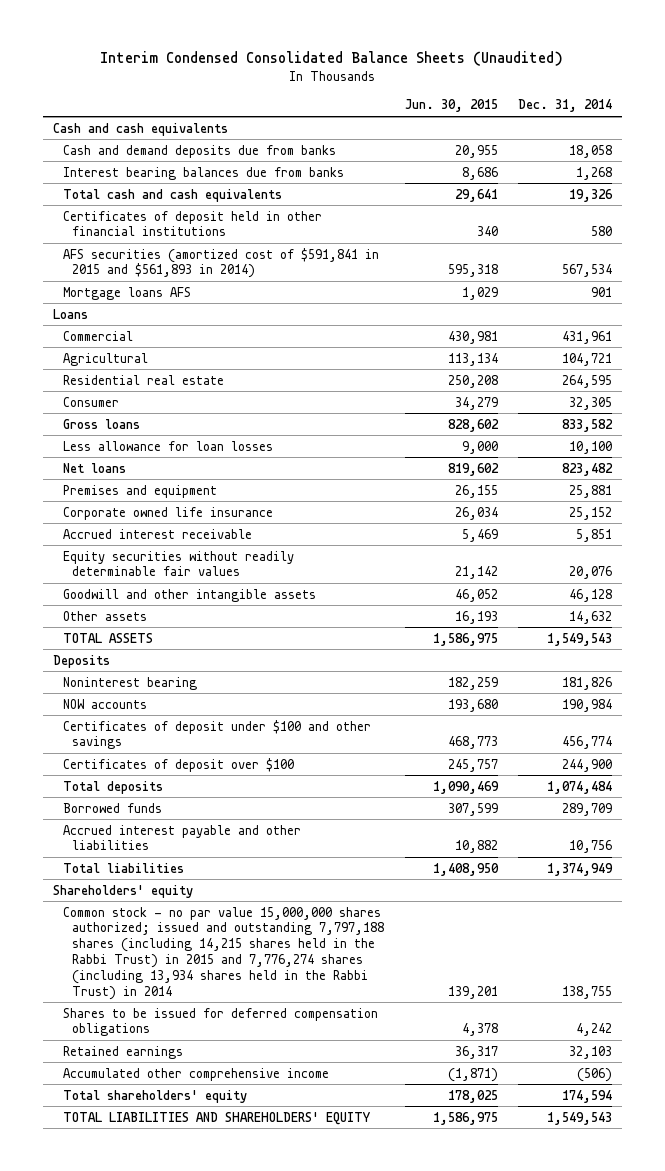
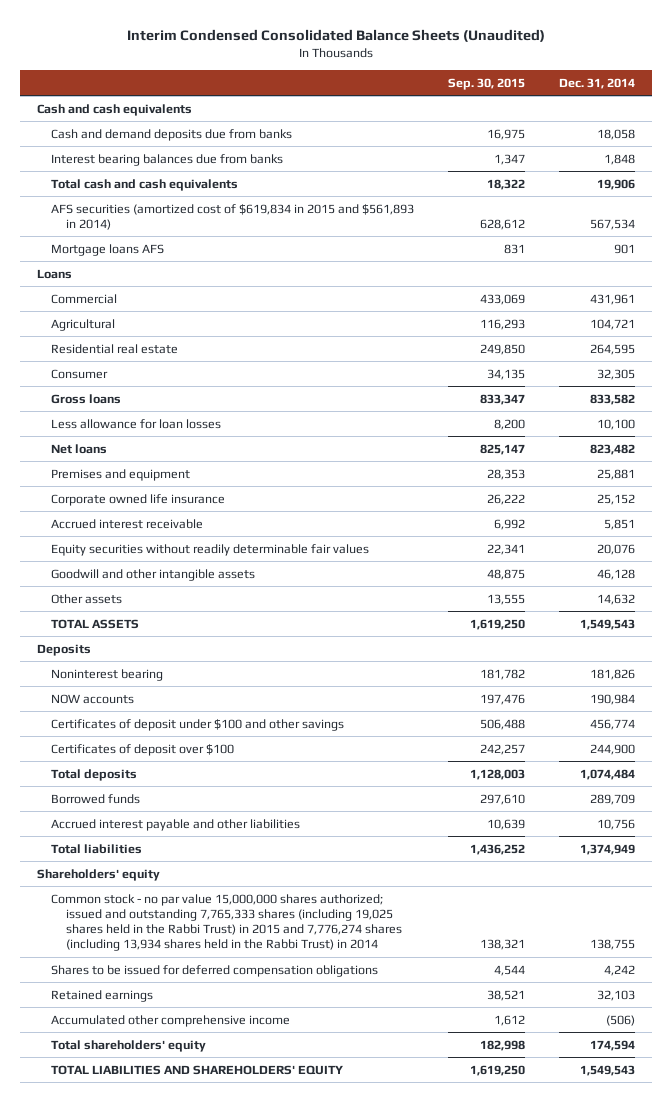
[404,99,498,113] Jun. 30, 2015 -> none
none -> [448,77,526,90] Sep. 30, 2015
[62,210,322,237] Certificates of deposit held in other financial institutions -> none
[575,166,612,180] 1,268 -> [603,153,635,165] 1,848
[568,188,613,202] 19,326 -> [596,178,635,190] 19,906
[62,247,379,279] AFS securities (amortized cost of $591,841 in 2015 and $561,893 in 2014) -> [51,203,415,230] AFS securities (amortized cost of $619,834 in 2015 and $561,893 in 2014)
[62,906,385,1000] Common stock - no par value 15,000,000 shares authorized; issued and outstanding 7,797,188 shares (including 14,215 shares held in the Rabbi Trust) in 2015 and 7,776,274 shares (including 13,934 shares held in the Rabbi Trust) in 2014 -> [51,893,402,952] Common stock - no par value 15,000,000 shares authorized; issued and outstanding 7,765,333 shares (including 19,025 shares held in the Rabbi Trust) in 2015 and 7,776,274 shares (including 13,934 shares held in the Rabbi Trust) in 2014

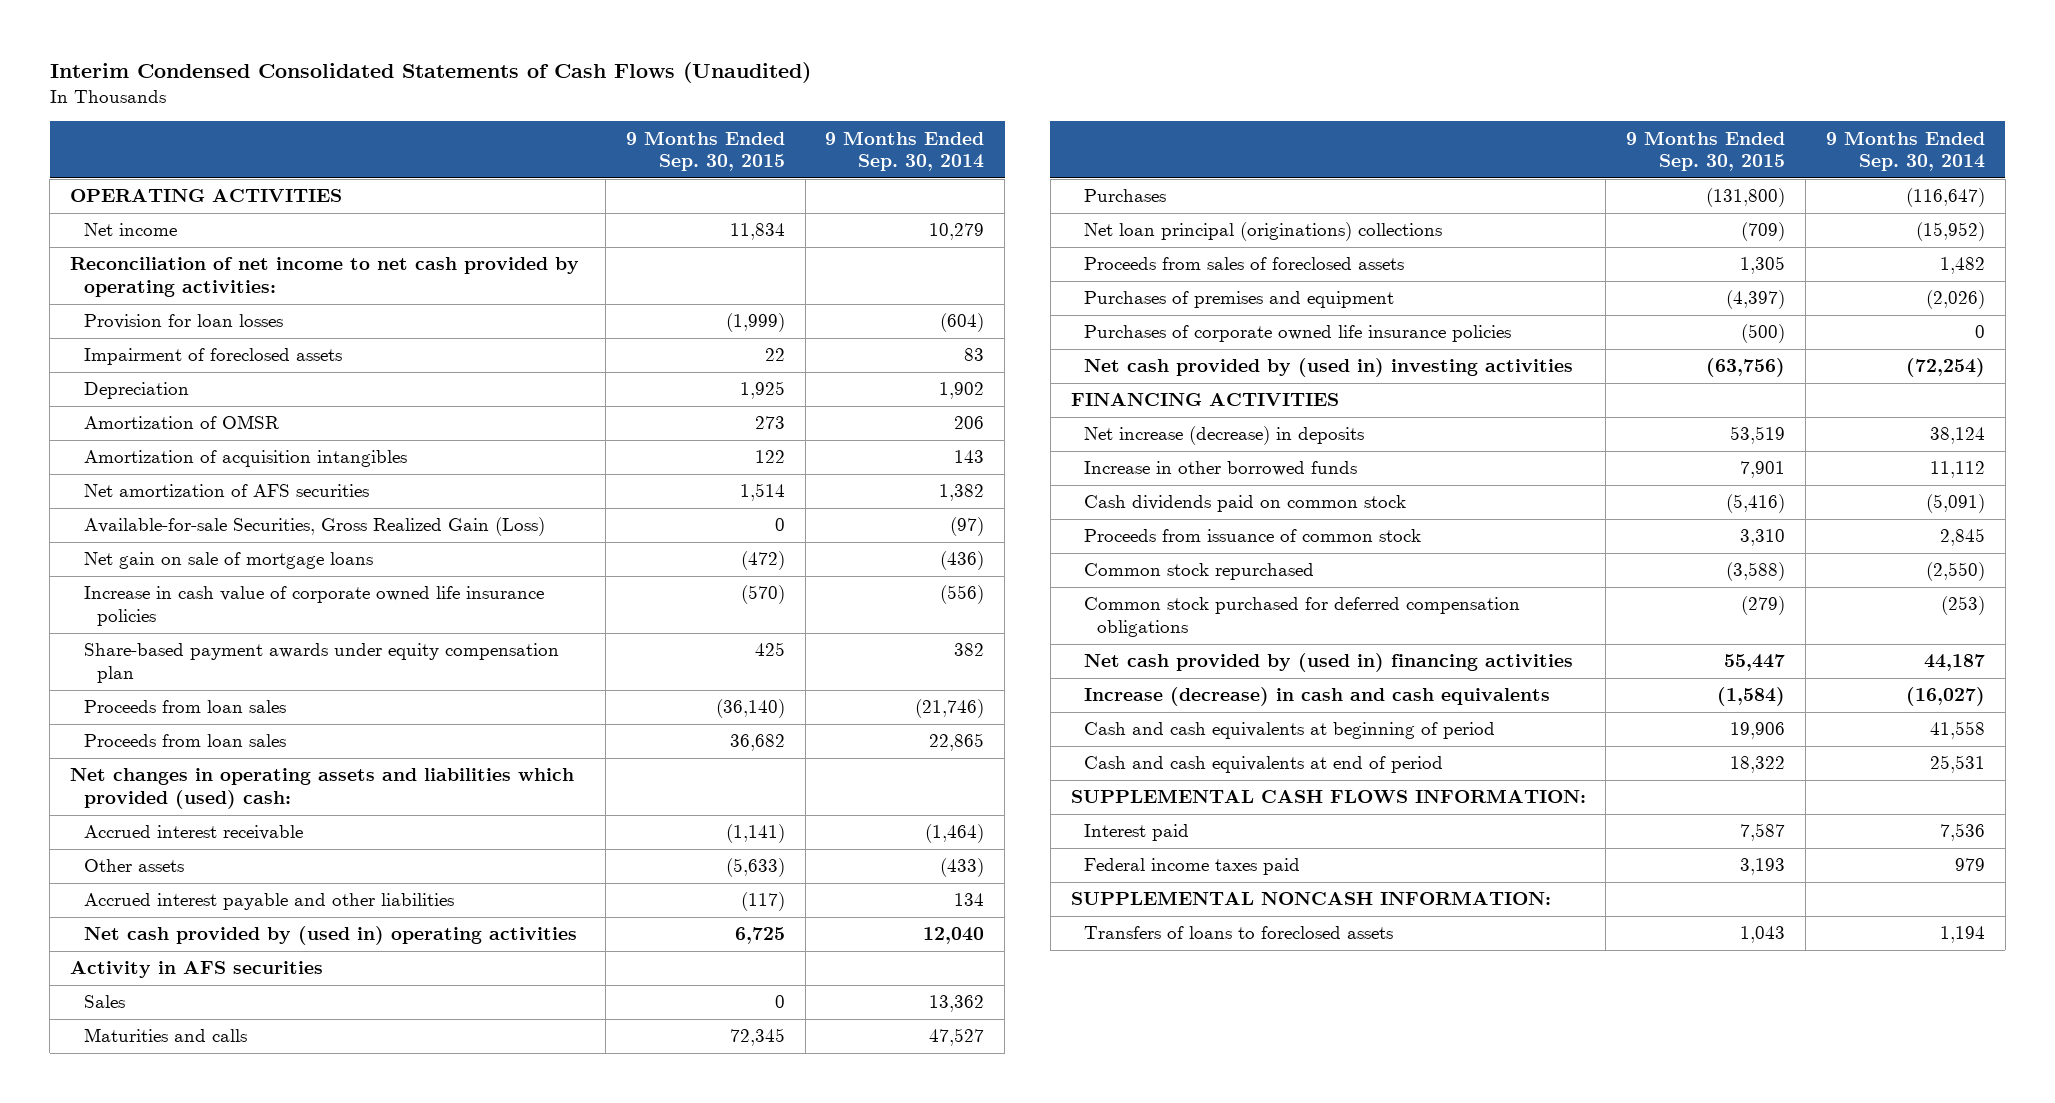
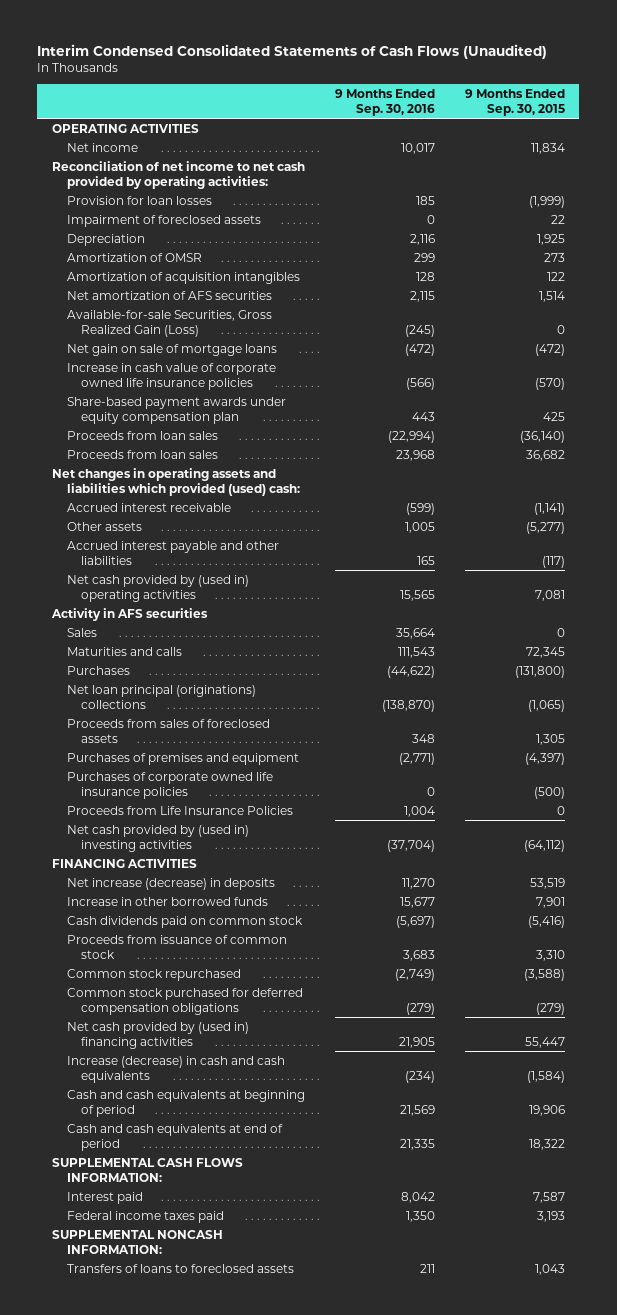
[825,130,985,171] 9 Months Ended Sep. 30, 2014 -> none
none -> [334,88,435,116] 9 Months Ended Sep. 30, 2016
[725,858,785,878] (5,633) -> [525,521,565,534] (5,277)
[734,927,785,945] 6,725 -> [534,589,565,601] 7,081
[1741,222,1786,242] (709) -> [527,699,565,712] (1,065)
none -> [66,805,293,815] Proceeds from Life Insurance Policies
[1706,358,1786,378] (63,756) -> [523,839,565,852] (64,112)

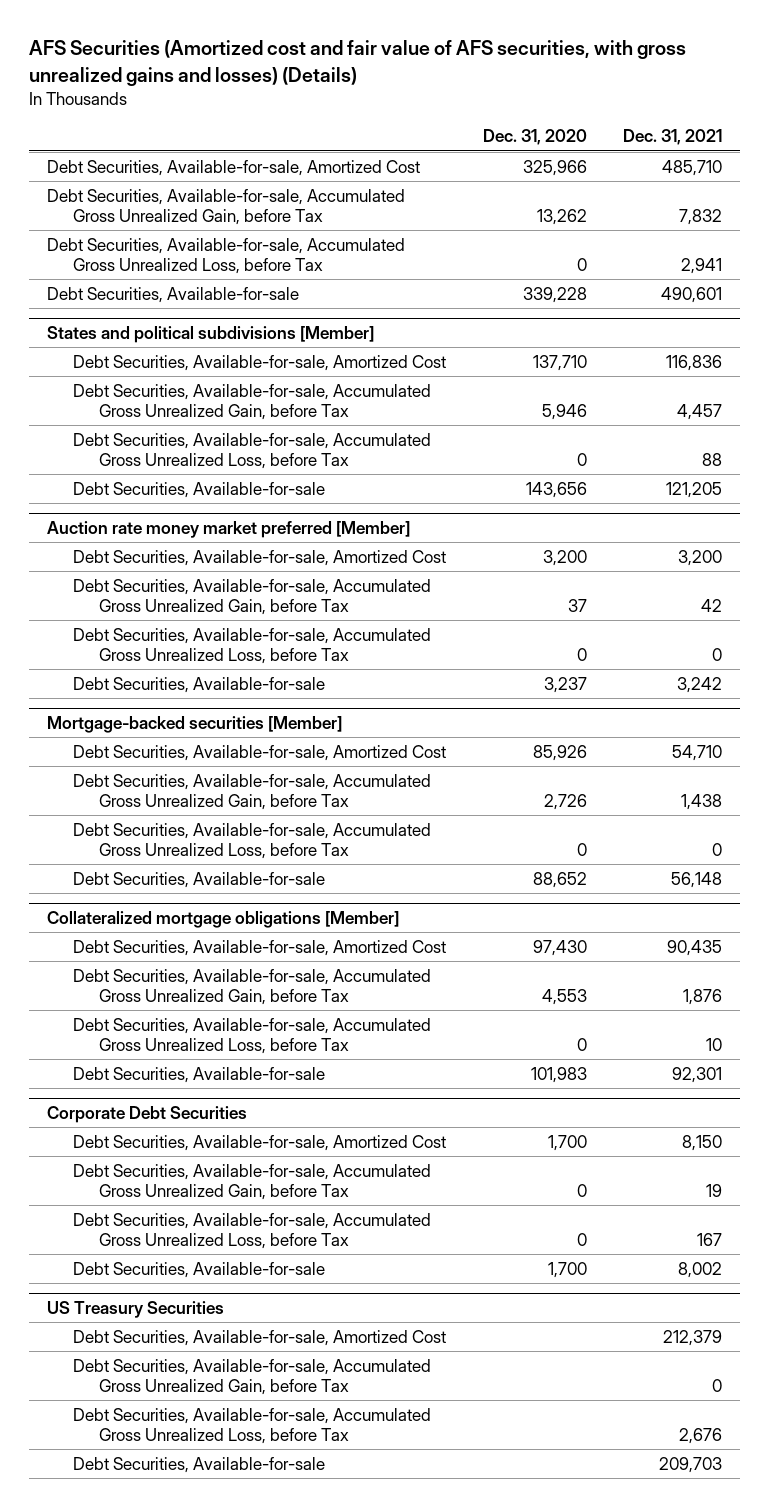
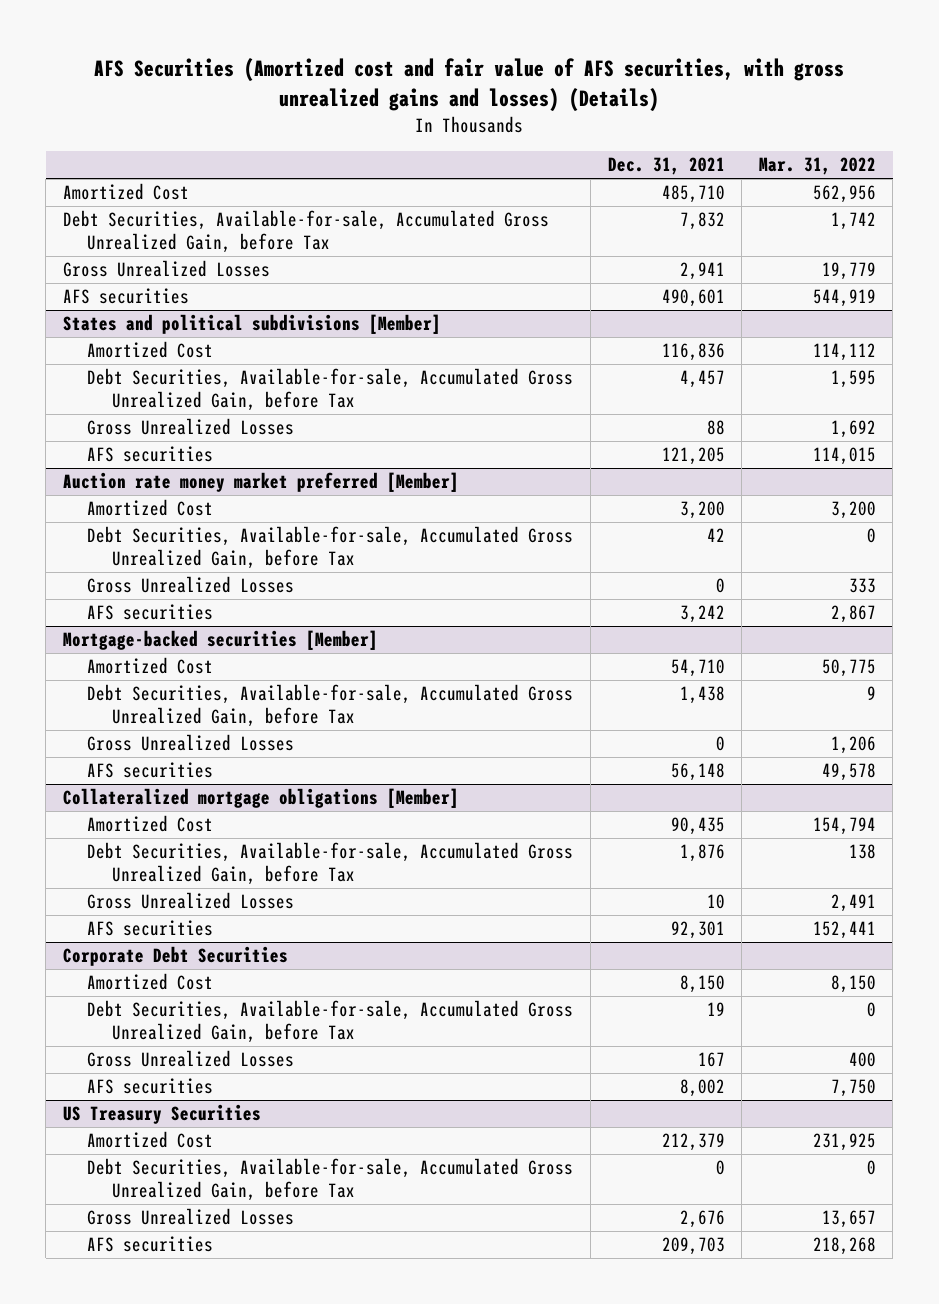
[482,129,587,146] Dec. 31, 2020 -> none
none -> [758,157,876,176] Mar. 31, 2022
[47,159,421,176] Debt Securities, Available-for-sale, Amortized Cost -> [62,183,189,201] Amortized Cost
[47,237,406,274] Debt Securities, Available-for-sale, Accumulated Gross Unrealized Loss, before Tax -> [62,260,270,278] Gross Unrealized Losses
[47,286,300,303] Debt Securities, Available-for-sale -> [62,288,189,305] AFS securities
[73,354,447,371] Debt Securities, Available-for-sale, Amortized Cost -> [87,341,214,359] Amortized Cost
[73,432,432,469] Debt Securities, Available-for-sale, Accumulated Gross Unrealized Loss, before Tax -> [87,418,295,436] Gross Unrealized Losses
[73,481,326,498] Debt Securities, Available-for-sale -> [87,446,214,463] AFS securities
[73,549,447,566] Debt Securities, Available-for-sale, Amortized Cost -> [87,499,214,517] Amortized Cost
[73,627,432,664] Debt Securities, Available-for-sale, Accumulated Gross Unrealized Loss, before Tax -> [87,576,295,594] Gross Unrealized Losses
[73,676,326,693] Debt Securities, Available-for-sale -> [87,604,214,621] AFS securities
[73,744,447,761] Debt Securities, Available-for-sale, Amortized Cost -> [87,657,214,675] Amortized Cost
[73,822,432,859] Debt Securities, Available-for-sale, Accumulated Gross Unrealized Loss, before Tax -> [87,734,295,752] Gross Unrealized Losses
[73,871,326,888] Debt Securities, Available-for-sale -> [87,762,214,779] AFS securities
[73,939,447,956] Debt Securities, Available-for-sale, Amortized Cost -> [87,815,214,833] Amortized Cost
[73,1017,432,1054] Debt Securities, Available-for-sale, Accumulated Gross Unrealized Loss, before Tax -> [87,892,295,910] Gross Unrealized Losses
[73,1066,326,1083] Debt Securities, Available-for-sale -> [87,920,214,937] AFS securities
[73,1134,447,1151] Debt Securities, Available-for-sale, Amortized Cost -> [87,973,214,991] Amortized Cost
[73,1212,432,1249] Debt Securities, Available-for-sale, Accumulated Gross Unrealized Loss, before Tax -> [87,1050,295,1068] Gross Unrealized Losses
[73,1261,326,1278] Debt Securities, Available-for-sale -> [87,1078,214,1095] AFS securities
[73,1329,447,1346] Debt Securities, Available-for-sale, Amortized Cost -> [87,1131,214,1149] Amortized Cost
[73,1407,432,1444] Debt Securities, Available-for-sale, Accumulated Gross Unrealized Loss, before Tax -> [87,1208,295,1226] Gross Unrealized Losses
[73,1456,326,1473] Debt Securities, Available-for-sale -> [87,1236,214,1253] AFS securities

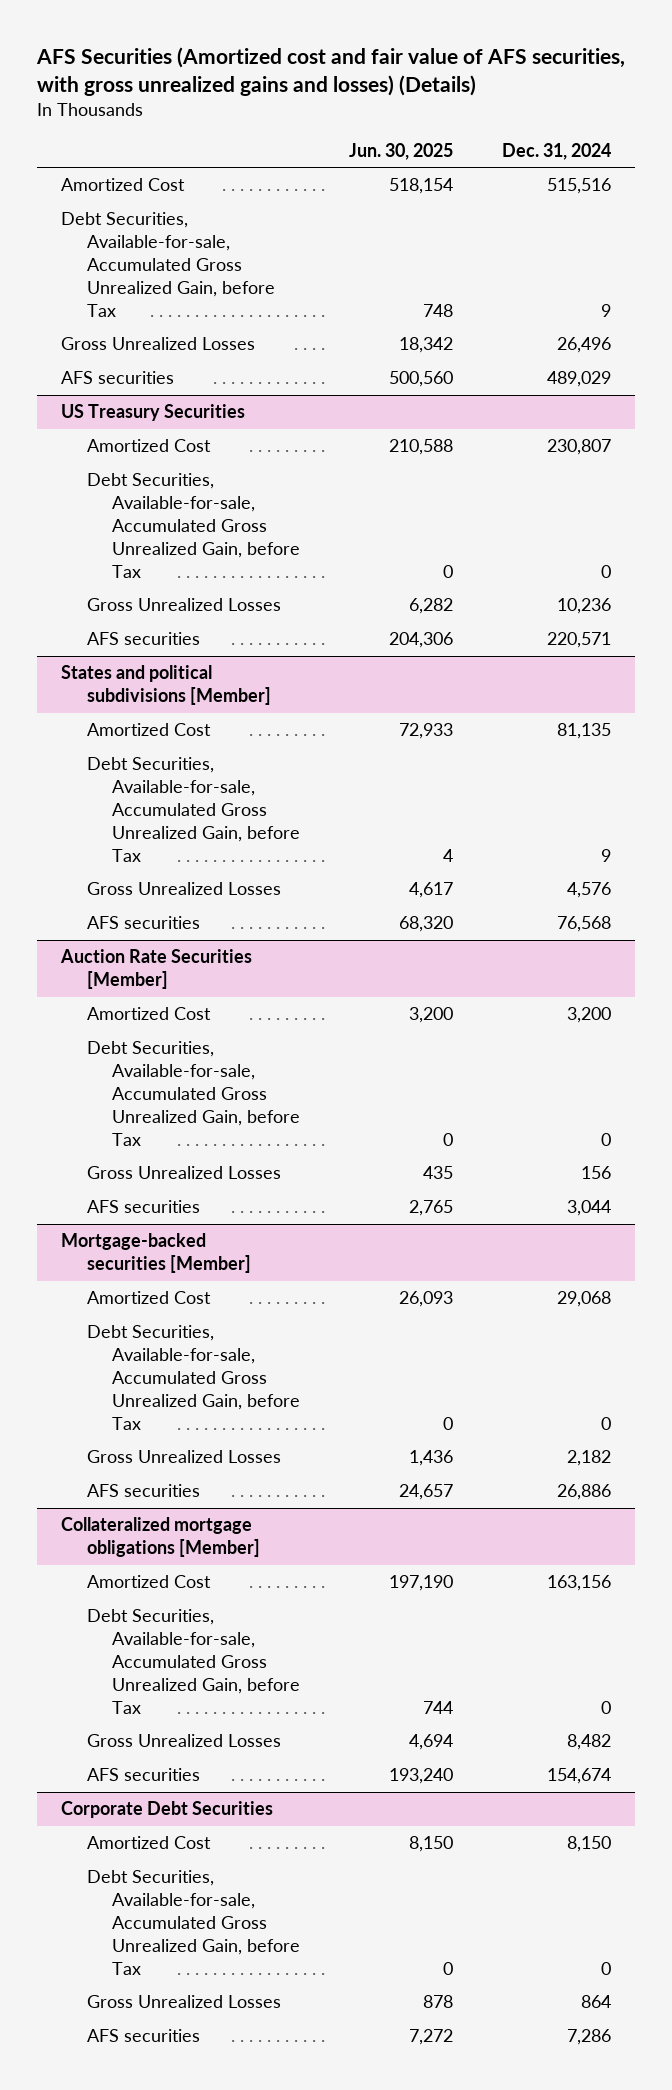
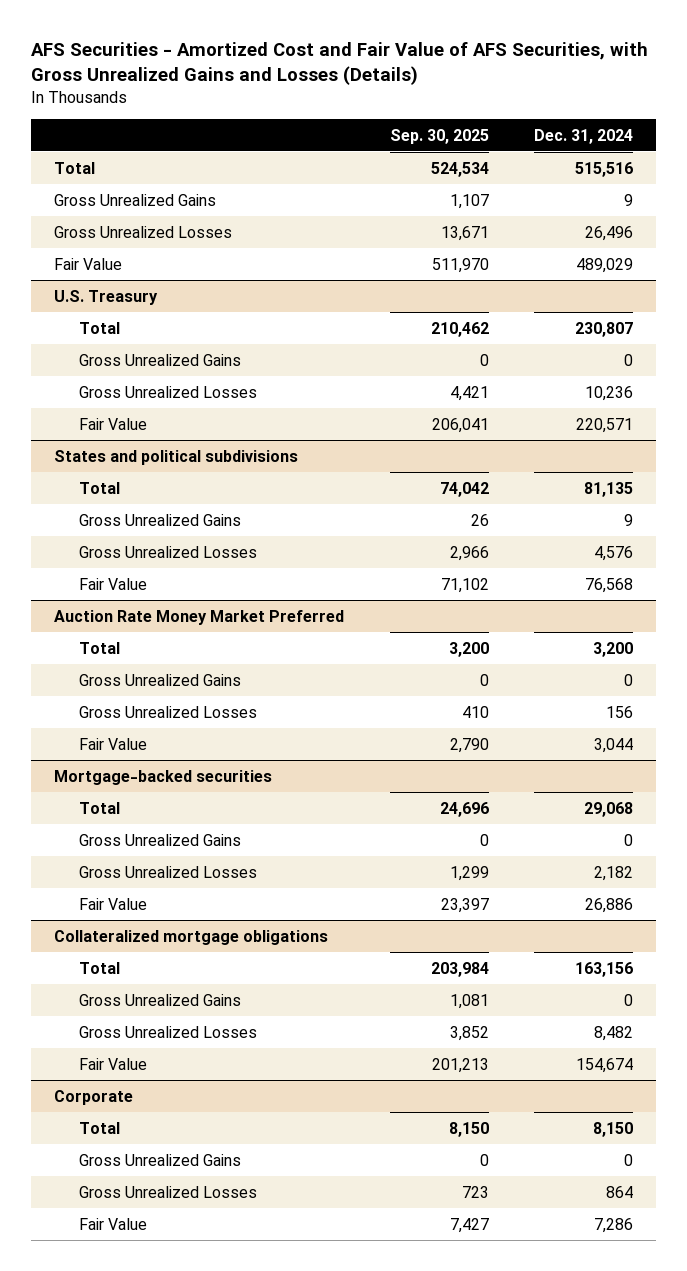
[35,47,625,96] AFS Securities (Amortized cost and fair value of AFS securities, with gross unrealized gains and losses) (Details) -> [30,41,648,86] AFS Securities - Amortized Cost and Fair Value of AFS Securities, with Gross Unrealized Gains and Losses (Details)
[349,142,454,160] Jun. 30, 2025 -> none
none -> [389,128,489,144] Sep. 30, 2025
[61,178,186,192] Amortized Cost -> [53,161,95,174] Total
[61,212,275,317] Debt Securities, Available-for-sale, Accumulated Gross Unrealized Gain, before Tax -> [53,193,216,206] Gross Unrealized Gains
[61,371,175,385] AFS securities -> [53,257,122,270] Fair Value
[61,404,246,422] US Treasury Securities -> [53,289,158,305] U.S. Treasury
[86,439,211,453] Amortized Cost -> [79,321,121,334] Total
[86,473,301,578] Debt Securities, Available-for-sale, Accumulated Gross Unrealized Gain, before Tax -> [79,353,242,366] Gross Unrealized Gains
[86,632,200,646] AFS securities -> [79,417,148,430] Fair Value
[61,665,271,706] States and political subdivisions [Member] -> [53,449,298,465] States and political subdivisions
[86,723,211,737] Amortized Cost -> [79,481,121,494] Total
[86,757,301,862] Debt Securities, Available-for-sale, Accumulated Gross Unrealized Gain, before Tax -> [79,513,242,526] Gross Unrealized Gains
[86,916,200,930] AFS securities -> [79,577,148,590] Fair Value
[60,949,253,990] Auction Rate Securities [Member] -> [53,609,344,625] Auction Rate Money Market Preferred
[86,1007,211,1021] Amortized Cost -> [79,641,121,654] Total
[86,1041,301,1146] Debt Securities, Available-for-sale, Accumulated Gross Unrealized Gain, before Tax -> [79,673,242,686] Gross Unrealized Gains
[86,1200,200,1214] AFS securities -> [79,737,148,750] Fair Value
[61,1233,251,1274] Mortgage-backed securities [Member] -> [53,769,272,785] Mortgage-backed securities
[86,1291,211,1305] Amortized Cost -> [79,801,121,814] Total
[86,1325,301,1430] Debt Securities, Available-for-sale, Accumulated Gross Unrealized Gain, before Tax -> [79,833,242,846] Gross Unrealized Gains
[86,1484,200,1498] AFS securities -> [79,897,148,910] Fair Value
[61,1517,260,1558] Collateralized mortgage obligations [Member] -> [53,929,328,945] Collateralized mortgage obligations
[86,1575,211,1589] Amortized Cost -> [79,961,121,974] Total
[86,1609,301,1714] Debt Securities, Available-for-sale, Accumulated Gross Unrealized Gain, before Tax -> [79,993,242,1006] Gross Unrealized Gains
[86,1768,200,1782] AFS securities -> [79,1057,148,1070] Fair Value
[61,1801,274,1819] Corporate Debt Securities -> [53,1089,133,1105] Corporate
[86,1836,211,1850] Amortized Cost -> [79,1121,121,1134] Total
[86,1870,301,1975] Debt Securities, Available-for-sale, Accumulated Gross Unrealized Gain, before Tax -> [79,1153,242,1166] Gross Unrealized Gains
[86,2029,200,2043] AFS securities -> [79,1217,148,1230] Fair Value

